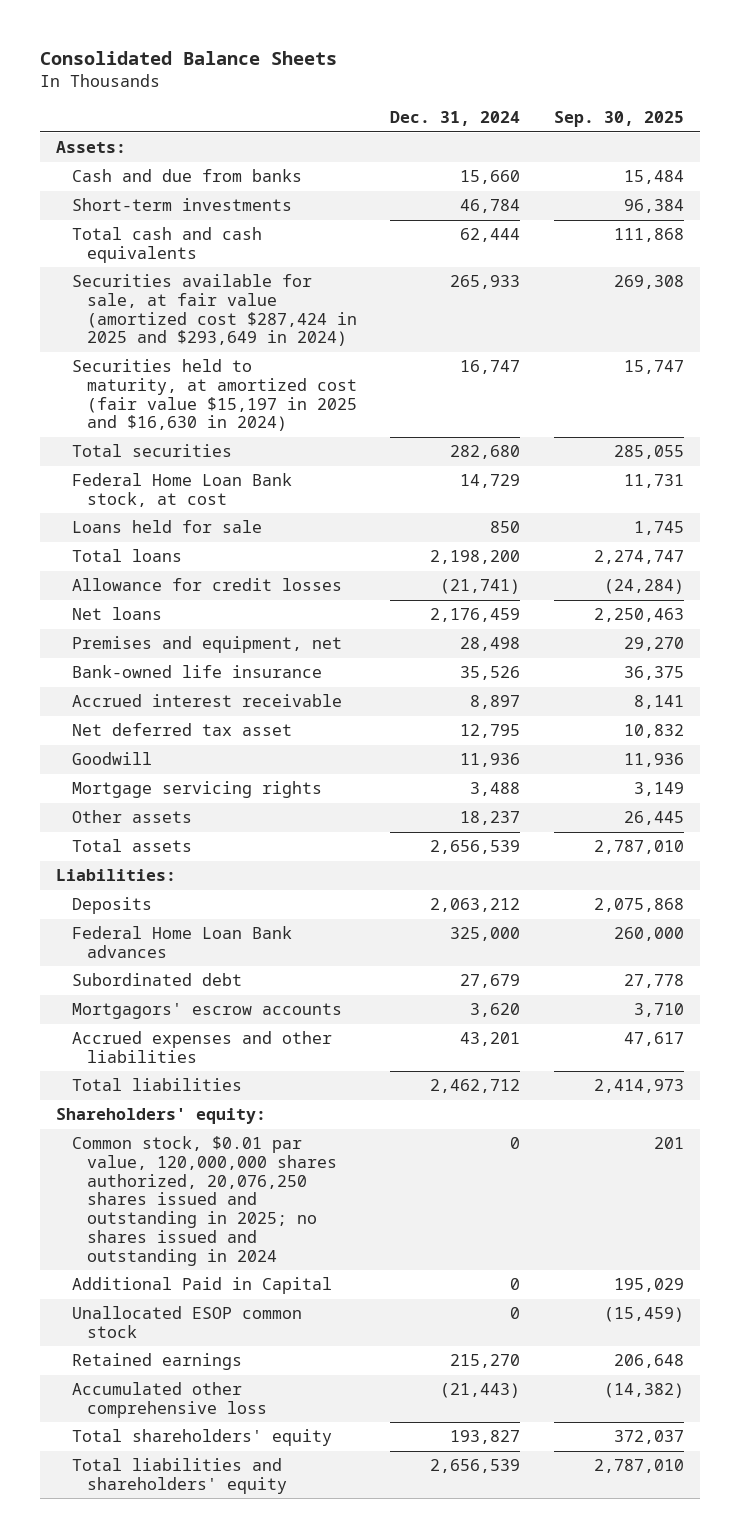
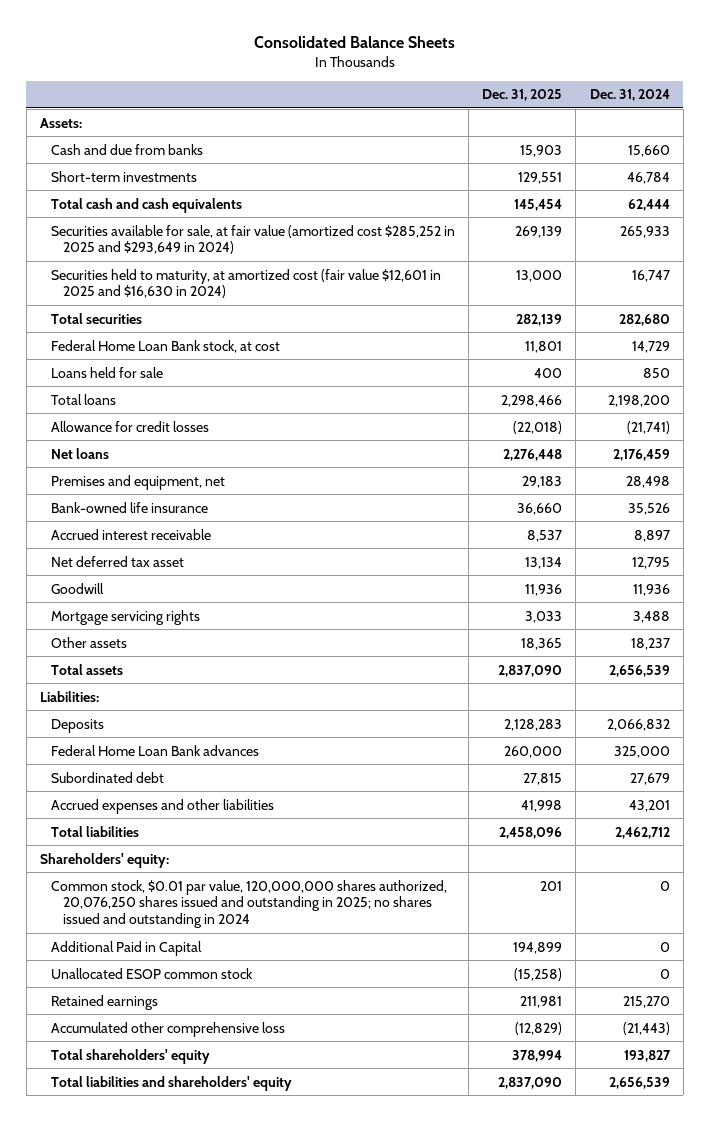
[553,111,684,128] Sep. 30, 2025 -> none
none -> [482,89,563,102] Dec. 31, 2025
[71,274,358,347] Securities available for sale, at fair value (amortized cost $287,424 in 2025 and $293,649 in 2024) -> [51,224,456,255] Securities available for sale, at fair value (amortized cost $285,252 in 2025 and $293,649 in 2024)
[71,359,358,432] Securities held to maturity, at amortized cost (fair value $15,197 in 2025 and $16,630 in 2024) -> [51,268,442,299] Securities held to maturity, at amortized cost (fair value $12,601 in 2025 and $16,630 in 2024)
[430,898,521,913] 2,063,212 -> [606,718,670,731] 2,066,832
[71,1003,342,1020] Mortgagors' escrow accounts -> none

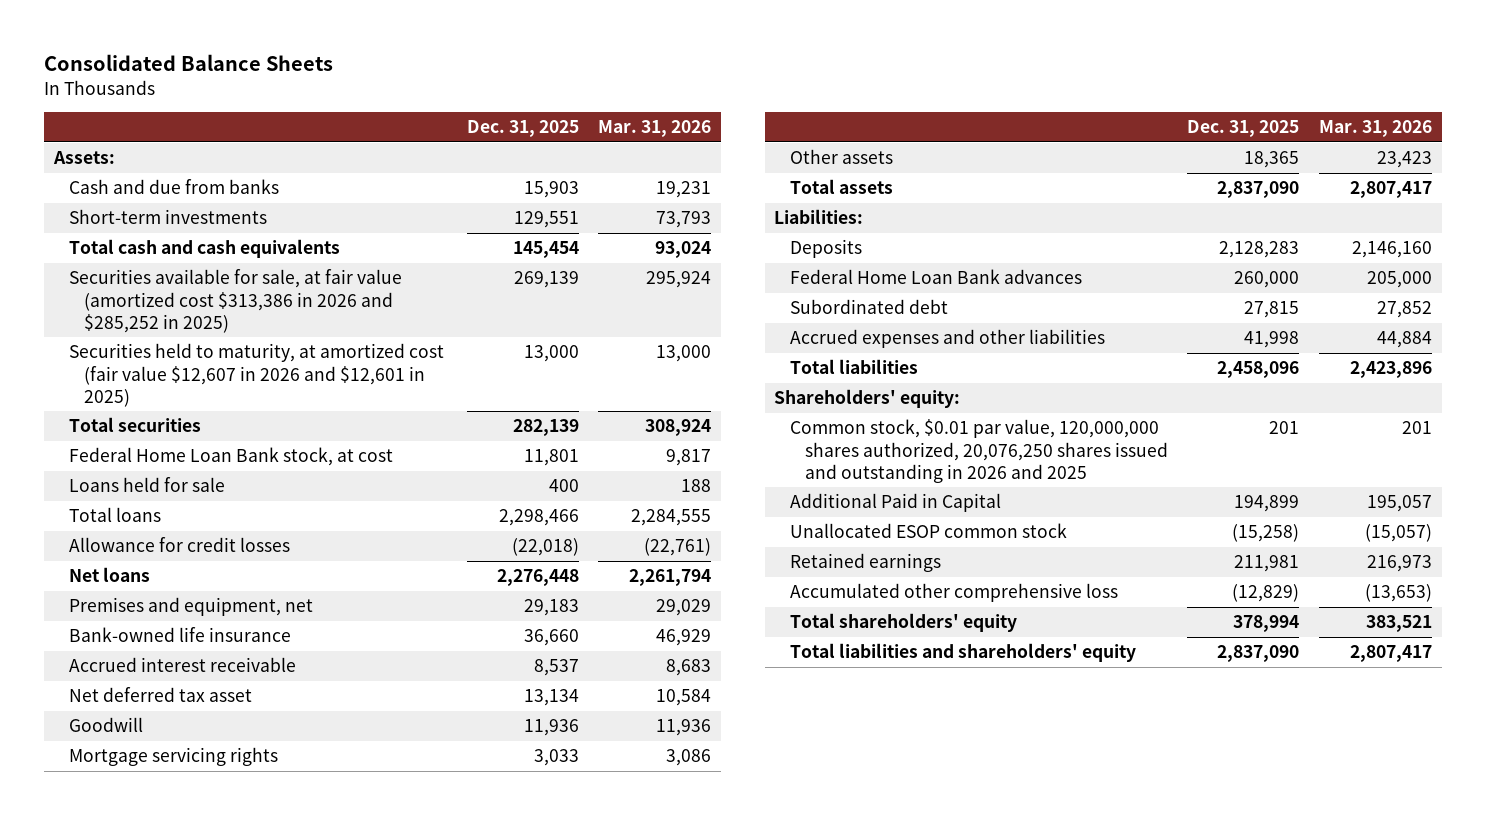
[589,89,670,102] Dec. 31, 2024 -> none
none -> [598,120,712,138] Mar. 31, 2026
[51,224,456,255] Securities available for sale, at fair value (amortized cost $285,252 in 2025 and $293,649 in 2024) -> [69,269,403,333] Securities available for sale, at fair value (amortized cost $313,386 in 2026 and $285,252 in 2025)
[51,268,442,299] Securities held to maturity, at amortized cost (fair value $12,601 in 2025 and $16,630 in 2024) -> [69,343,445,407] Securities held to maturity, at amortized cost (fair value $12,607 in 2026 and $12,601 in 2025)
[51,879,448,929] Common stock, $0.01 par value, 120,000,000 shares authorized, 20,076,250 shares issued and outstanding in 2025; no shares issued and outstanding in 2024 -> [789,419,1168,483] Common stock, $0.01 par value, 120,000,000 shares authorized, 20,076,250 shares issued and outstanding in 2026 and 2025

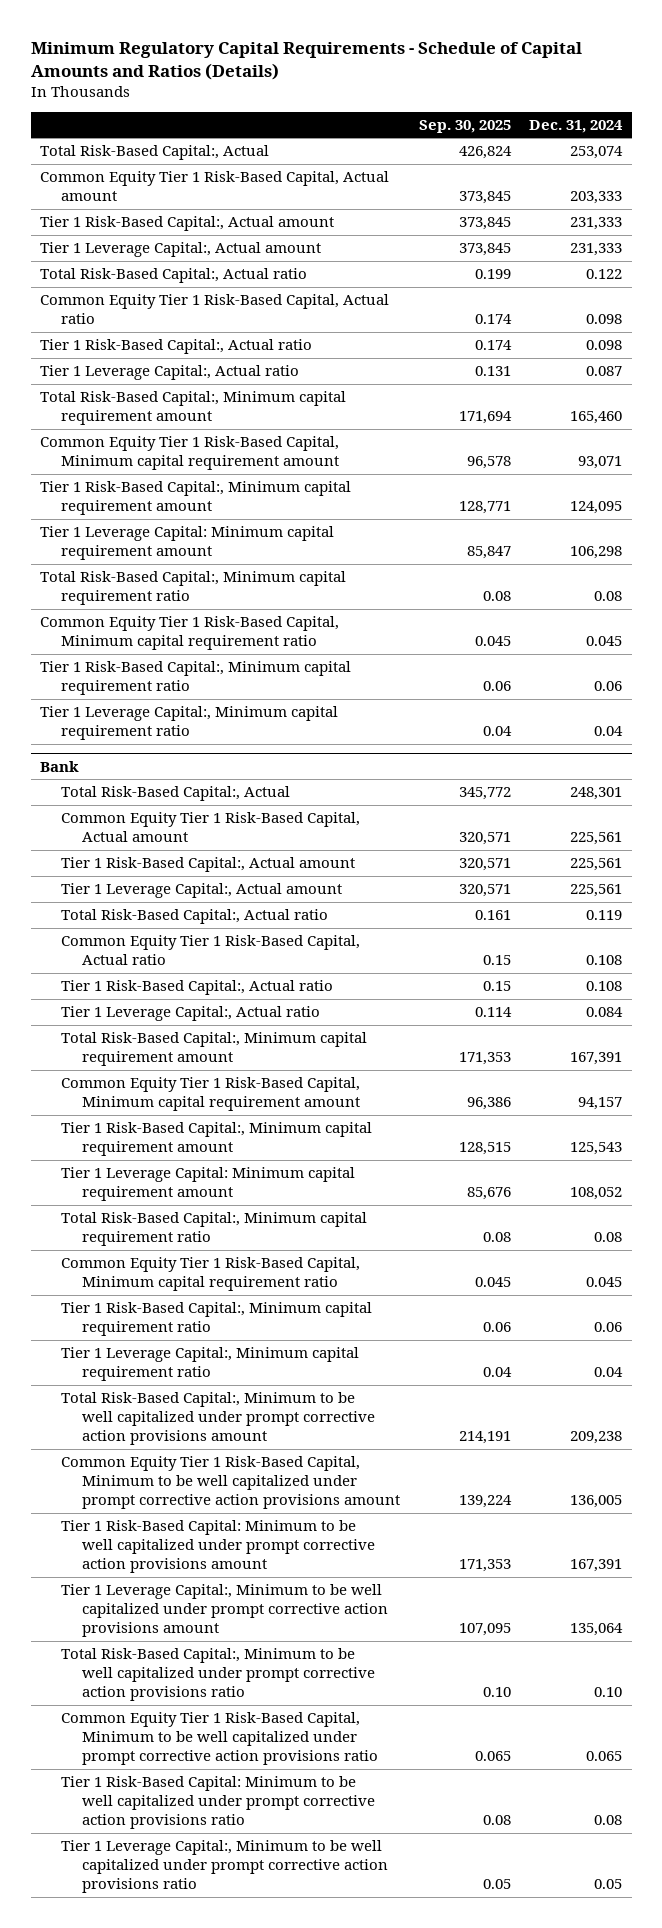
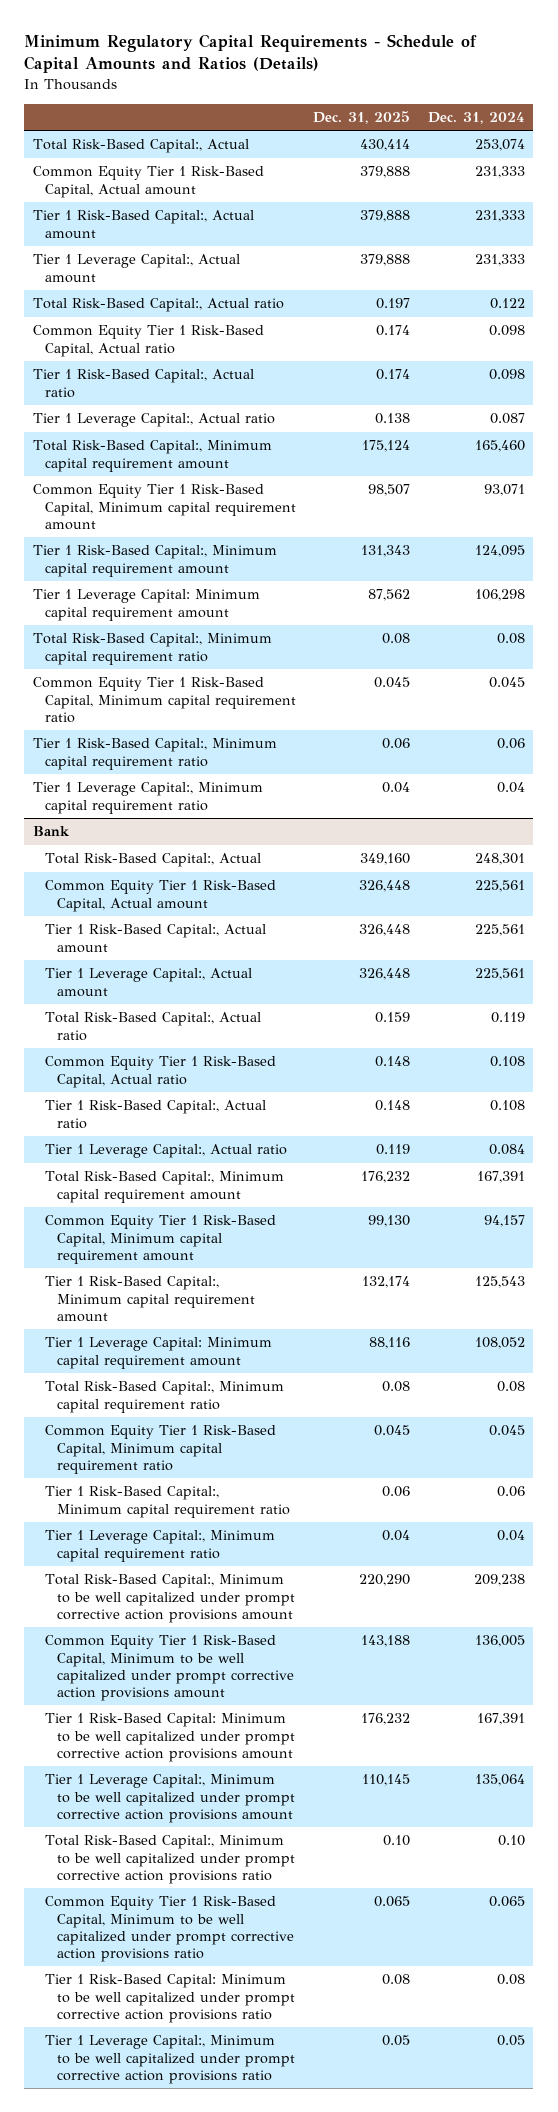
[418,119,511,133] Sep. 30, 2025 -> none
none -> [313,110,411,124] Dec. 31, 2025
[570,191,623,205] 203,333 -> [474,166,525,179] 231,333

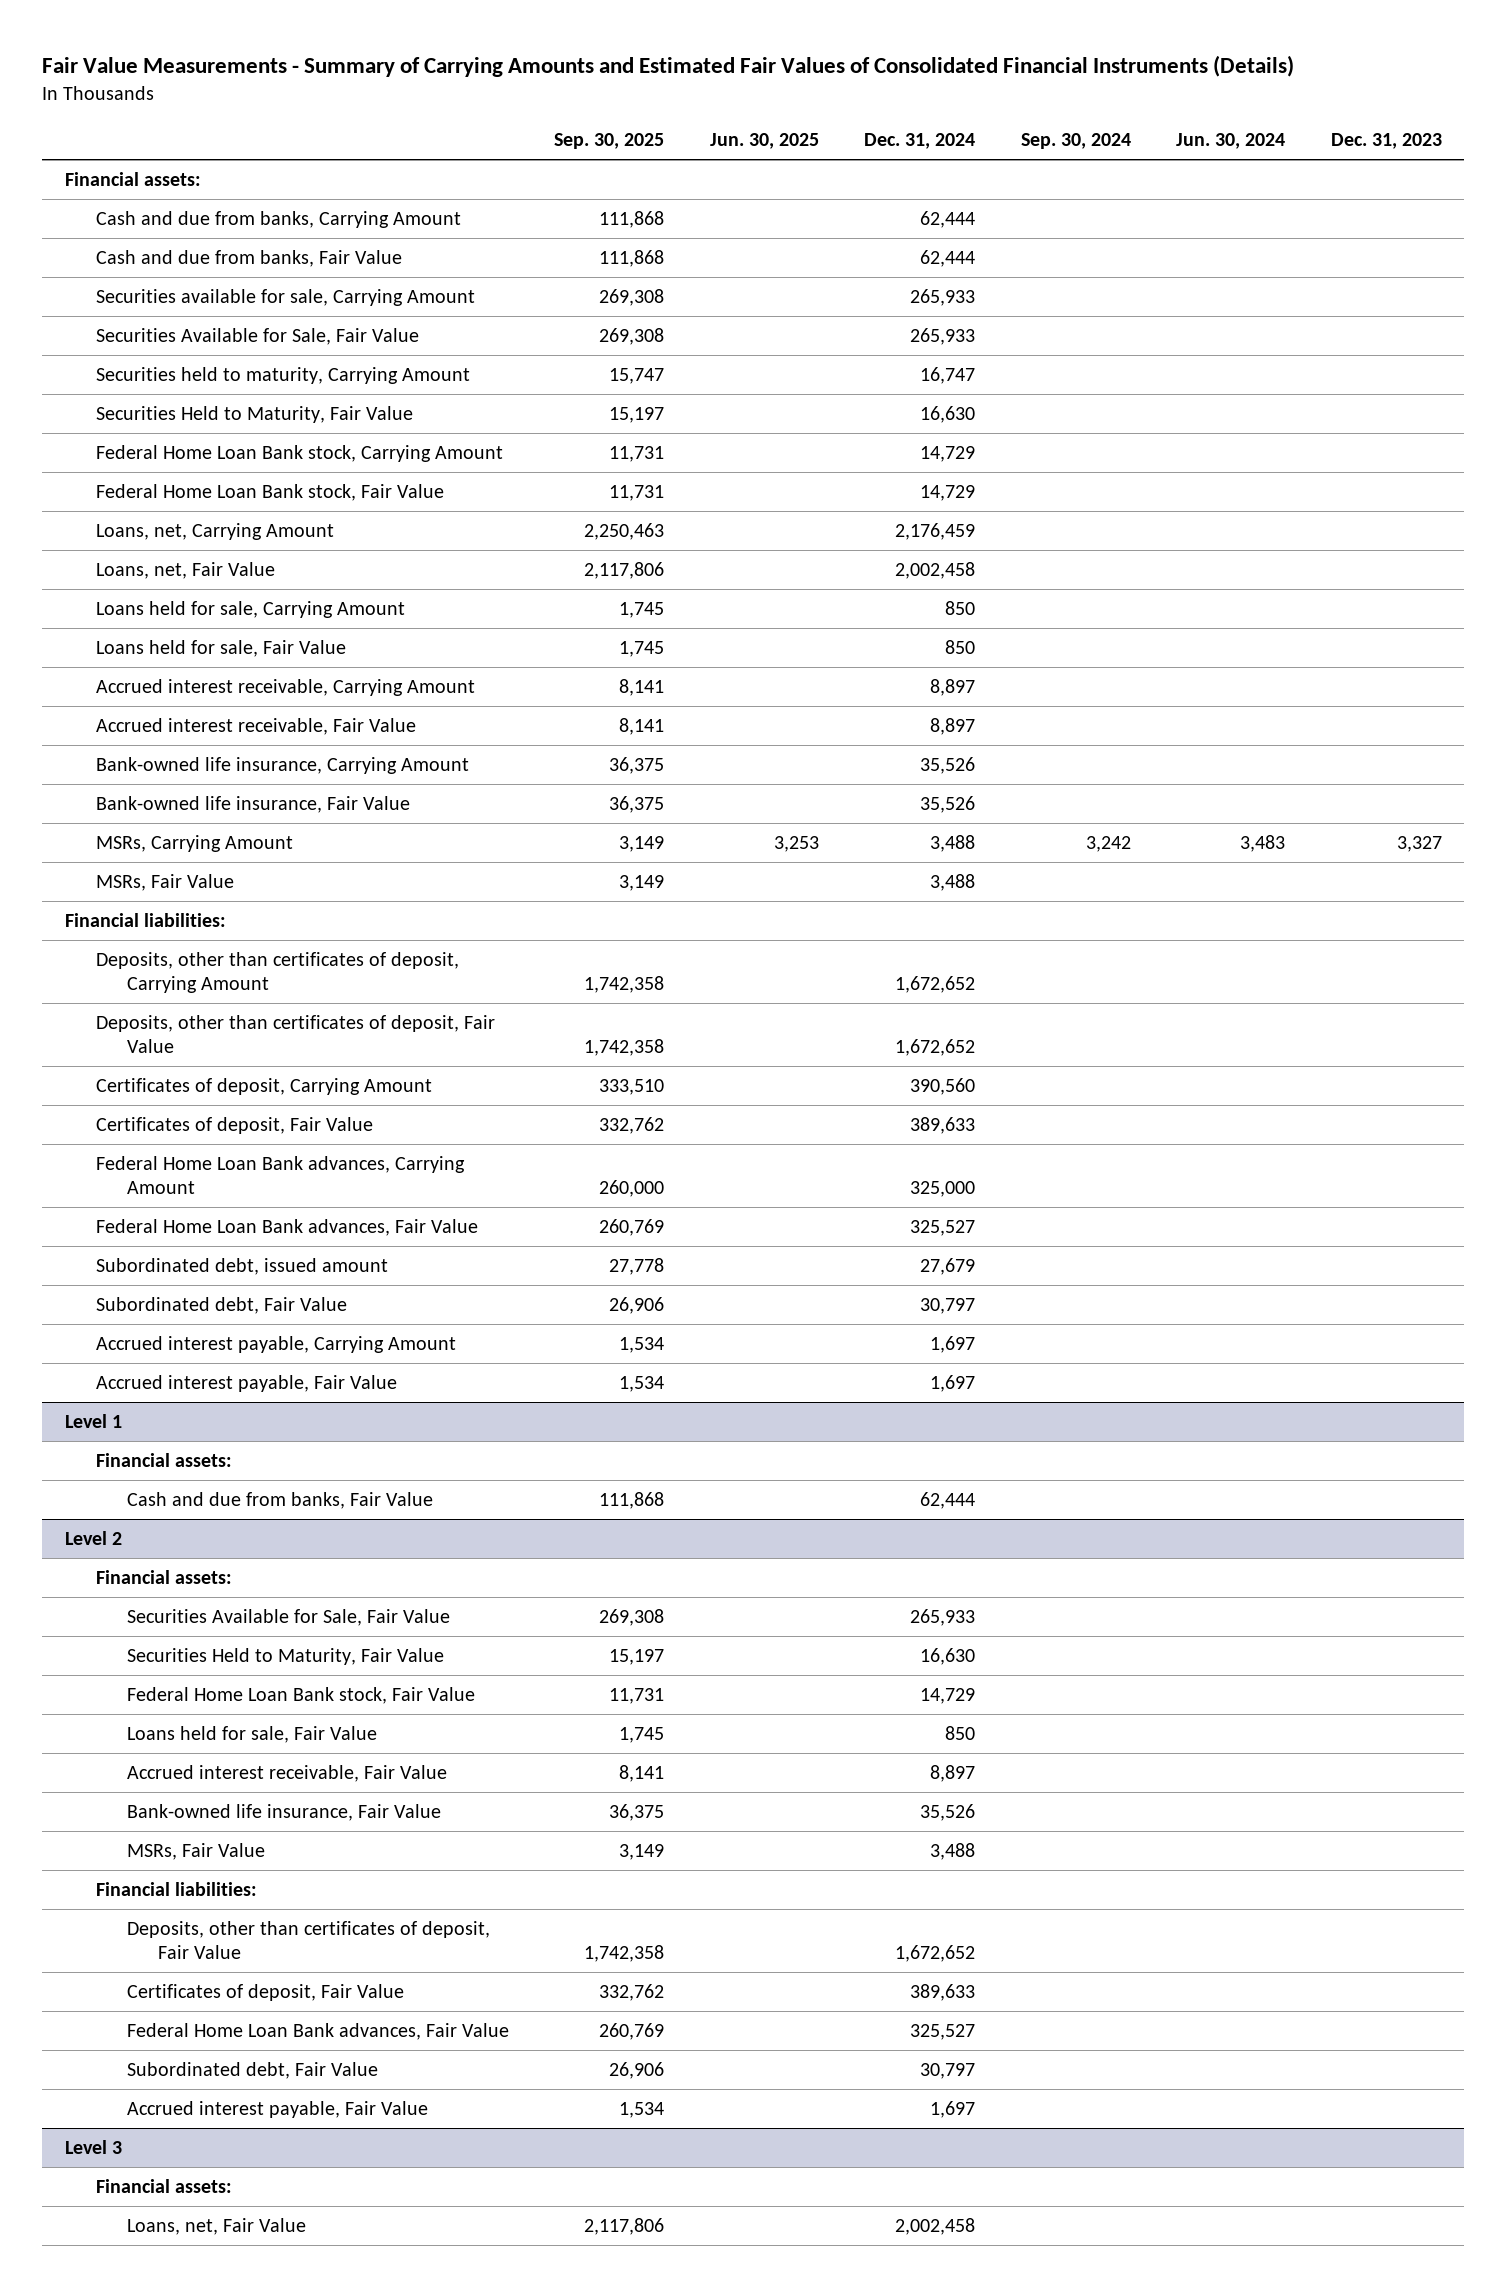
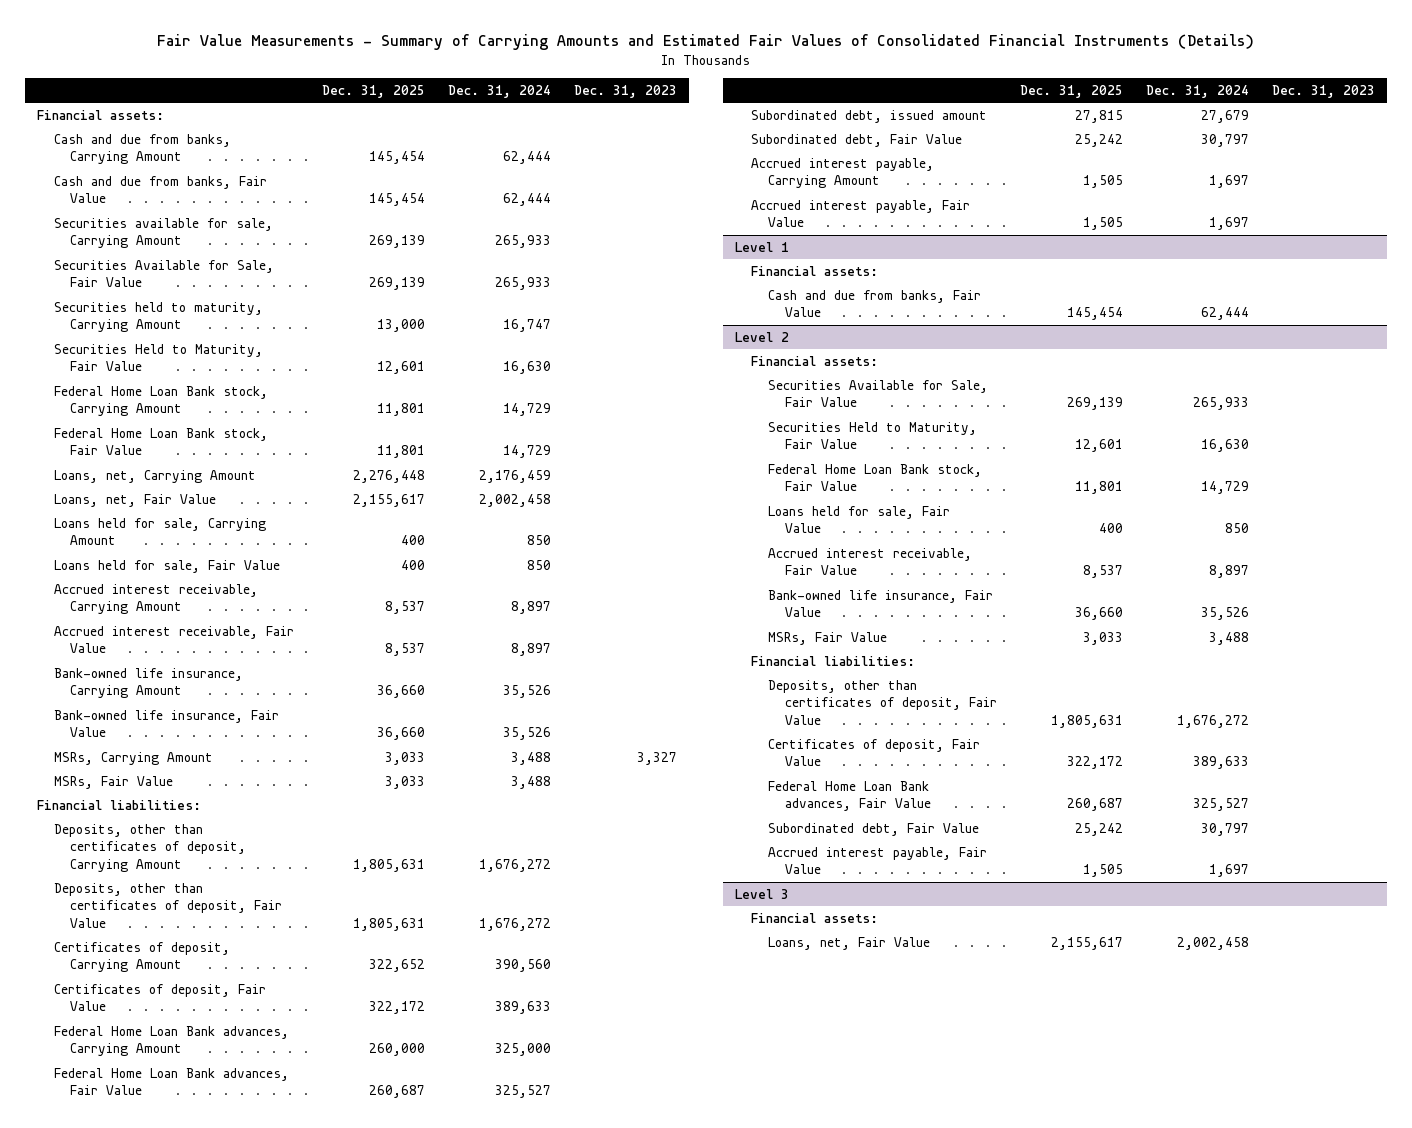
[554,133,665,150] Sep. 30, 2025 -> none
[709,133,819,150] Jun. 30, 2025 -> none
[1020,133,1131,150] Sep. 30, 2024 -> none
[1176,133,1286,150] Jun. 30, 2024 -> none
none -> [322,84,426,98] Dec. 31, 2025
[895,976,976,994] 1,672,652 -> [479,858,552,872] 1,676,272
[895,1039,976,1057] 1,672,652 -> [479,917,552,931] 1,676,272
[895,1945,976,1963] 1,672,652 -> [1177,714,1250,728] 1,676,272

